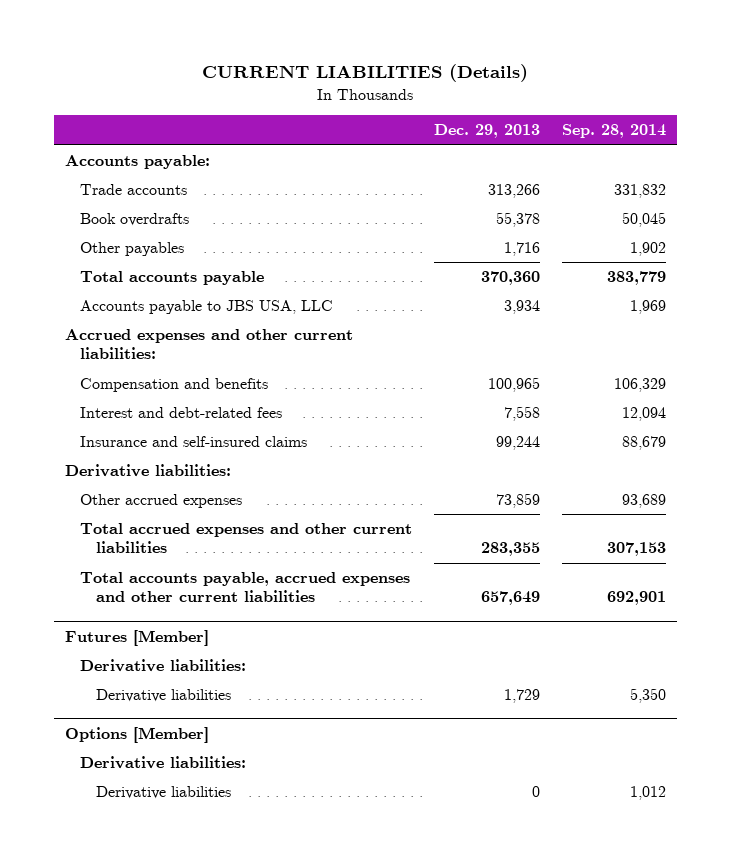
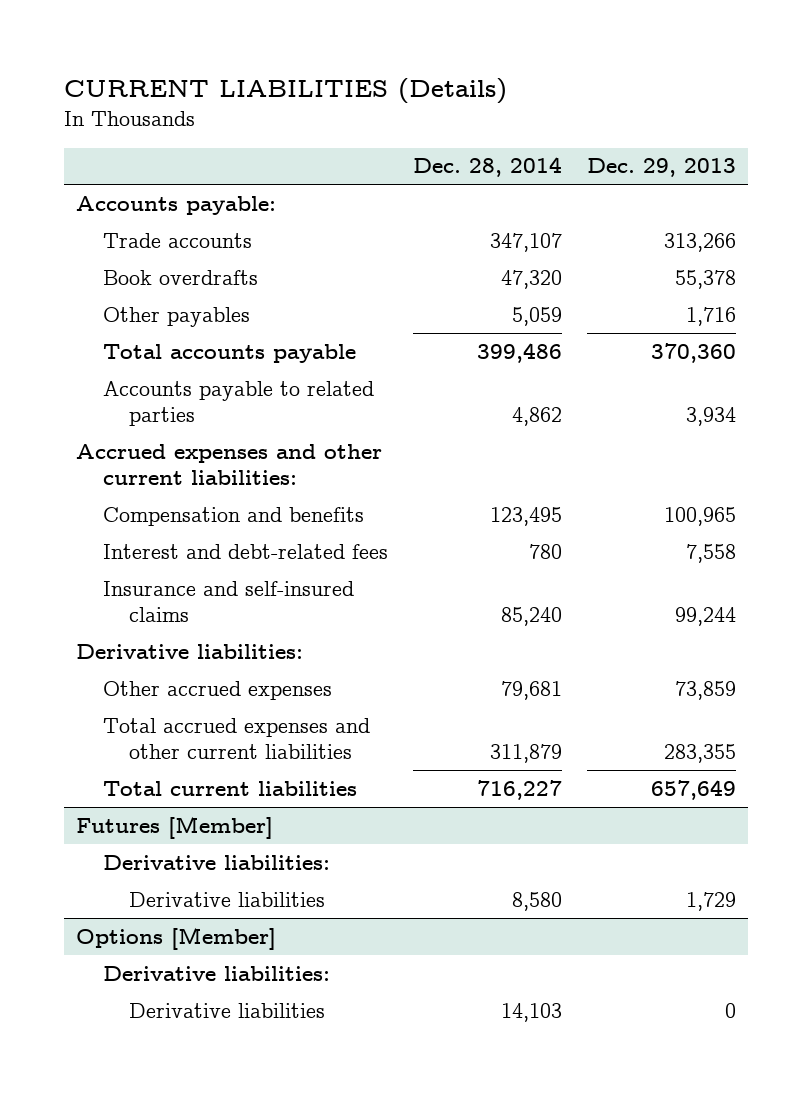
[562,124,667,139] Sep. 28, 2014 -> none
none -> [412,157,562,178] Dec. 28, 2014
[80,300,334,315] Accounts payable to JBS USA, LLC -> [102,380,374,426] Accounts payable to related parties
[80,572,411,603] Total accounts payable, accrued expenses and other current liabilities -> [102,780,357,796] Total current liabilities

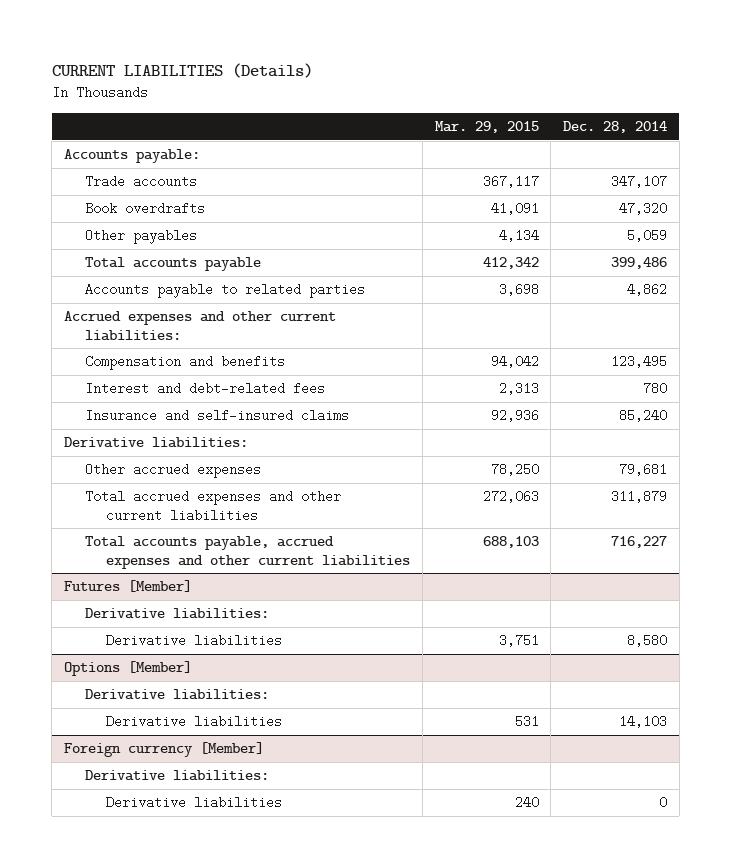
[586,158,736,178] Dec. 29, 2013 -> none
none -> [434,120,539,133] Mar. 29, 2015
[102,780,357,796] Total current liabilities -> [85,536,411,569] Total accounts payable, accrued expenses and other current liabilities
none -> [63,742,264,758] Foreign currency [Member]
none -> [85,770,270,782] Derivative liabilities:
none -> [106,796,283,810] Derivative liabilities

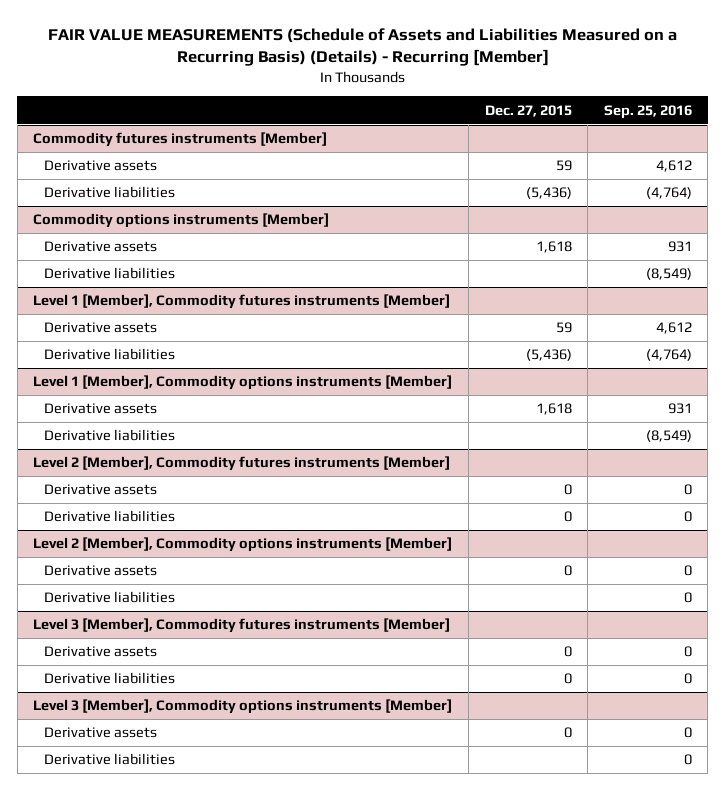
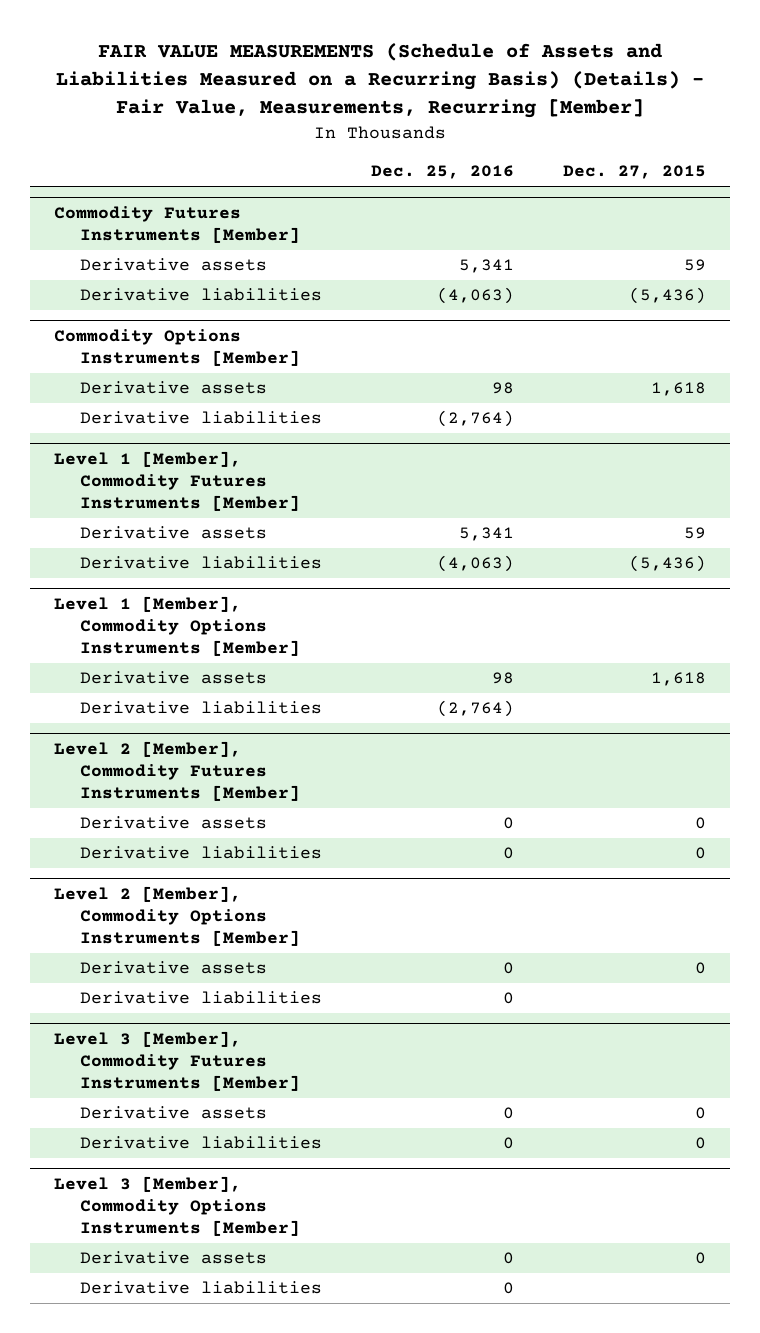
[47,27,677,67] FAIR VALUE MEASUREMENTS (Schedule of Assets and Liabilities Measured on a Recurring Basis) (Details) - Recurring [Member] -> [55,43,704,119] FAIR VALUE MEASUREMENTS (Schedule of Assets and Liabilities Measured on a Recurring Basis) (Details) - Fair Value, Measurements, Recurring [Member]
[603,104,692,119] Sep. 25, 2016 -> none
none -> [370,165,514,180] Dec. 25, 2016
[33,132,328,148] Commodity futures instruments [Member] -> [53,206,301,244] Commodity Futures Instruments [Member]
[33,213,330,229] Commodity options instruments [Member] -> [53,329,301,367] Commodity Options Instruments [Member]
[33,294,451,310] Level 1 [Member], Commodity futures instruments [Member] -> [53,451,301,511] Level 1 [Member], Commodity Futures Instruments [Member]
[33,375,453,391] Level 1 [Member], Commodity options instruments [Member] -> [53,596,301,656] Level 1 [Member], Commodity Options Instruments [Member]
[33,456,451,472] Level 2 [Member], Commodity futures instruments [Member] -> [53,741,301,801] Level 2 [Member], Commodity Futures Instruments [Member]
[33,537,453,553] Level 2 [Member], Commodity options instruments [Member] -> [53,886,301,946] Level 2 [Member], Commodity Options Instruments [Member]
[33,618,451,634] Level 3 [Member], Commodity futures instruments [Member] -> [53,1031,301,1091] Level 3 [Member], Commodity Futures Instruments [Member]
[33,699,453,715] Level 3 [Member], Commodity options instruments [Member] -> [53,1176,301,1236] Level 3 [Member], Commodity Options Instruments [Member]

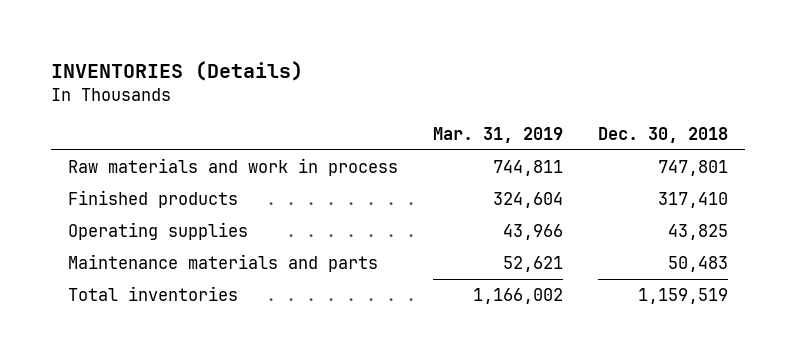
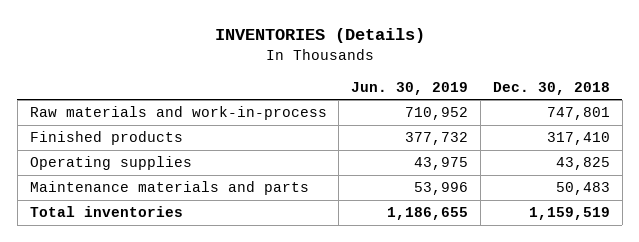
[433,127,564,144] Mar. 31, 2019 -> none
none -> [351,81,469,95] Jun. 30, 2019
[68,158,399,177] Raw materials and work in process -> [29,106,327,121] Raw materials and work-in-process

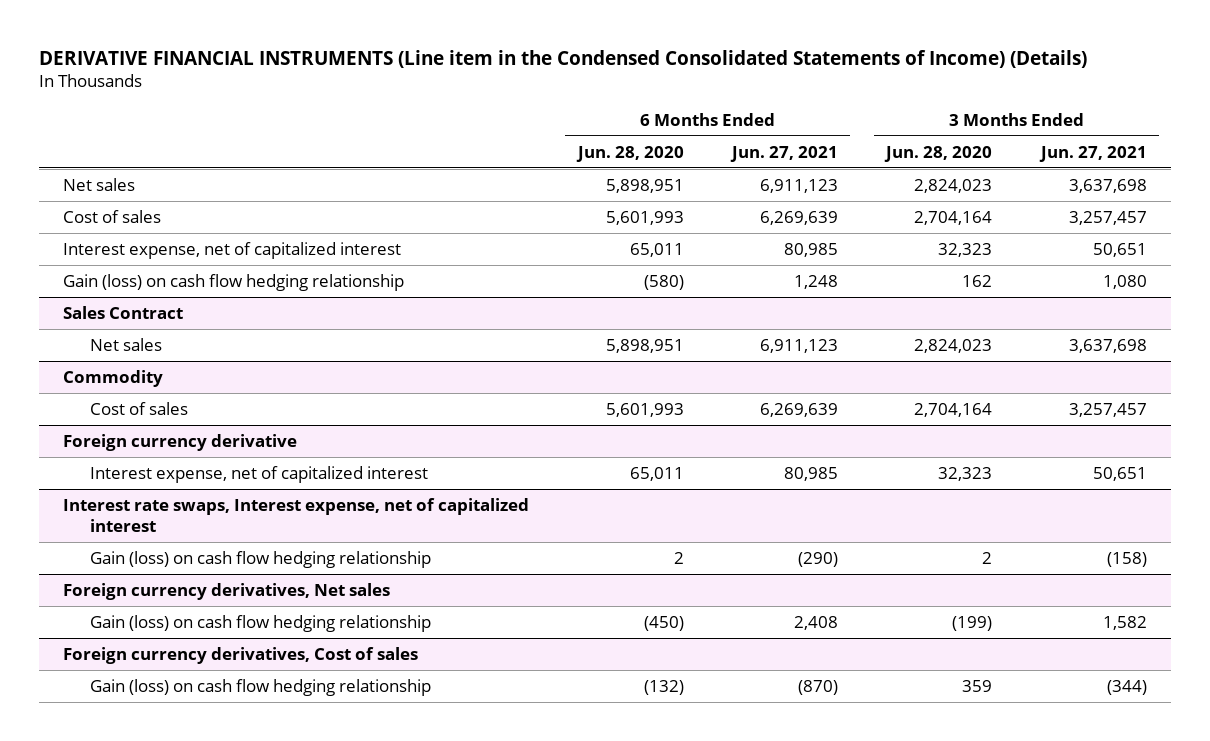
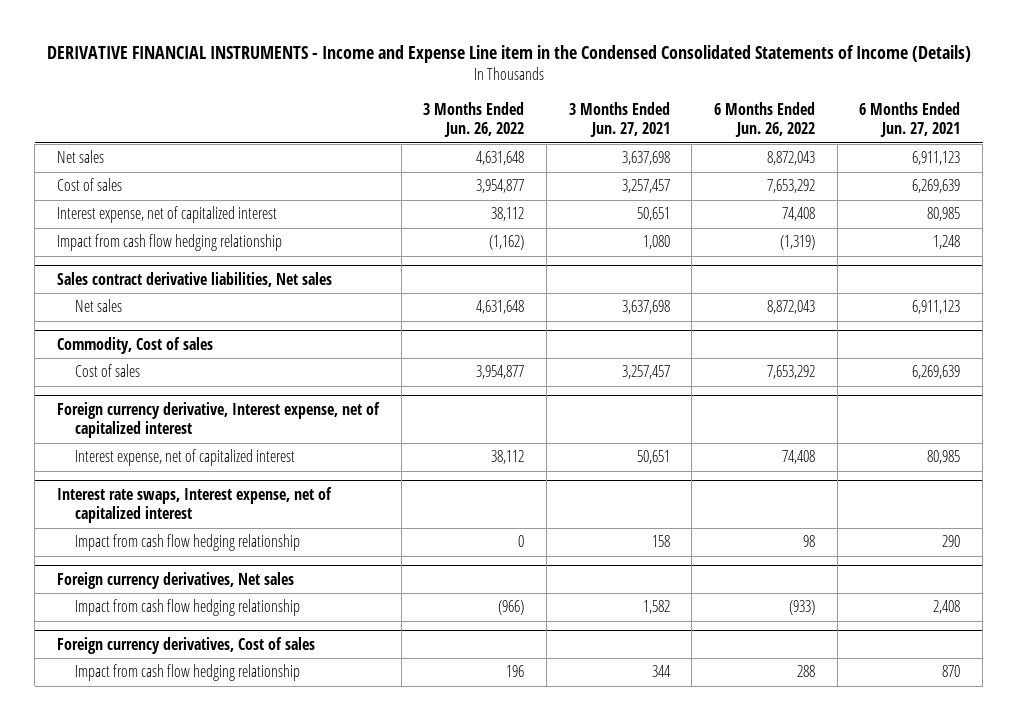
[38,49,1087,68] DERIVATIVE FINANCIAL INSTRUMENTS (Line item in the Condensed Consolidated Statements of Income) (Details) -> [46,44,971,63] DERIVATIVE FINANCIAL INSTRUMENTS - Income and Expense Line item in the Condensed Consolidated Statements of Income (Details)
[575,145,684,162] Jun. 28, 2020 -> none
[884,145,993,162] Jun. 28, 2020 -> none
none -> [423,102,525,138] 3 Months Ended Jun. 26, 2022
none -> [713,102,815,138] 6 Months Ended Jun. 26, 2022
[63,305,184,319] Sales Contract -> none
[63,273,405,291] Gain (loss) on cash flow hedging relationship -> [56,234,282,252] Impact from cash flow hedging relationship
none -> [56,272,332,288] Sales contract derivative liabilities, Net sales
[63,369,164,387] Commodity -> none
none -> [56,337,213,355] Commodity, Cost of sales
[63,433,298,451] Foreign currency derivative -> none
none -> [56,402,380,439] Foreign currency derivative, Interest expense, net of capitalized interest
[89,550,431,568] Gain (loss) on cash flow hedging relationship -> [74,534,300,552] Impact from cash flow hedging relationship
[797,551,838,567] (290) -> [942,535,961,548] 290
[1106,551,1147,567] (158) -> [651,535,670,548] 158
[89,614,431,632] Gain (loss) on cash flow hedging relationship -> [74,599,300,617] Impact from cash flow hedging relationship
[89,678,431,696] Gain (loss) on cash flow hedging relationship -> [74,664,300,682] Impact from cash flow hedging relationship
[797,679,838,695] (870) -> [942,665,961,678] 870
[1106,679,1147,695] (344) -> [651,665,671,678] 344

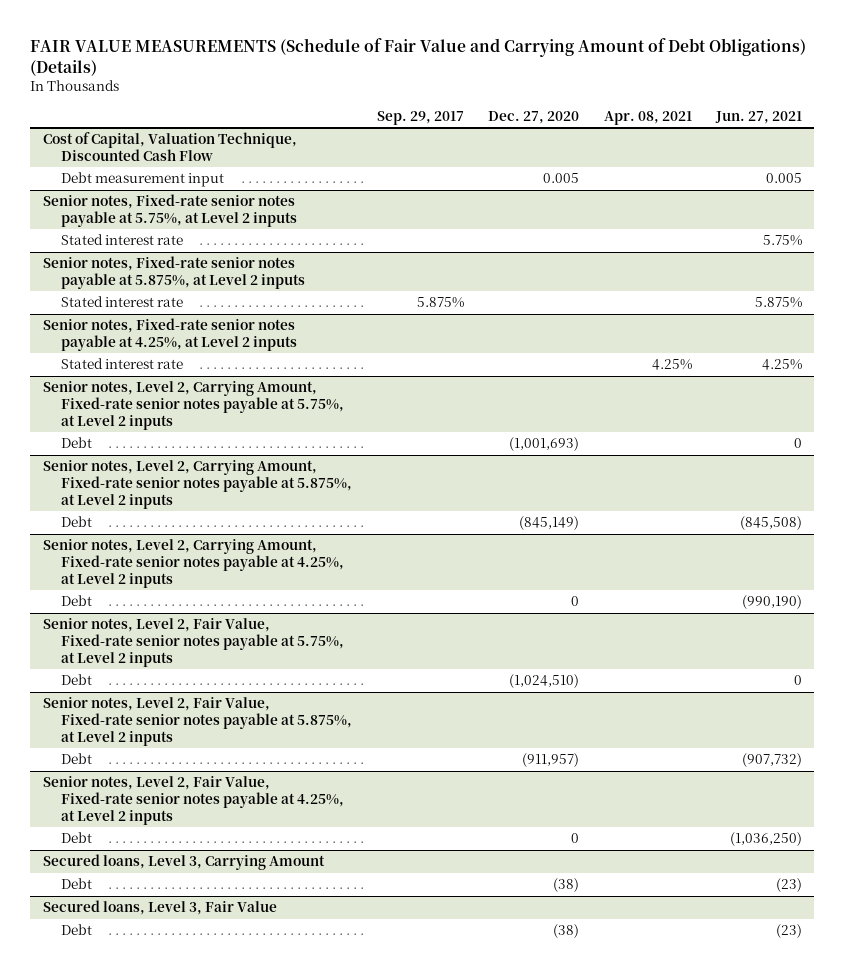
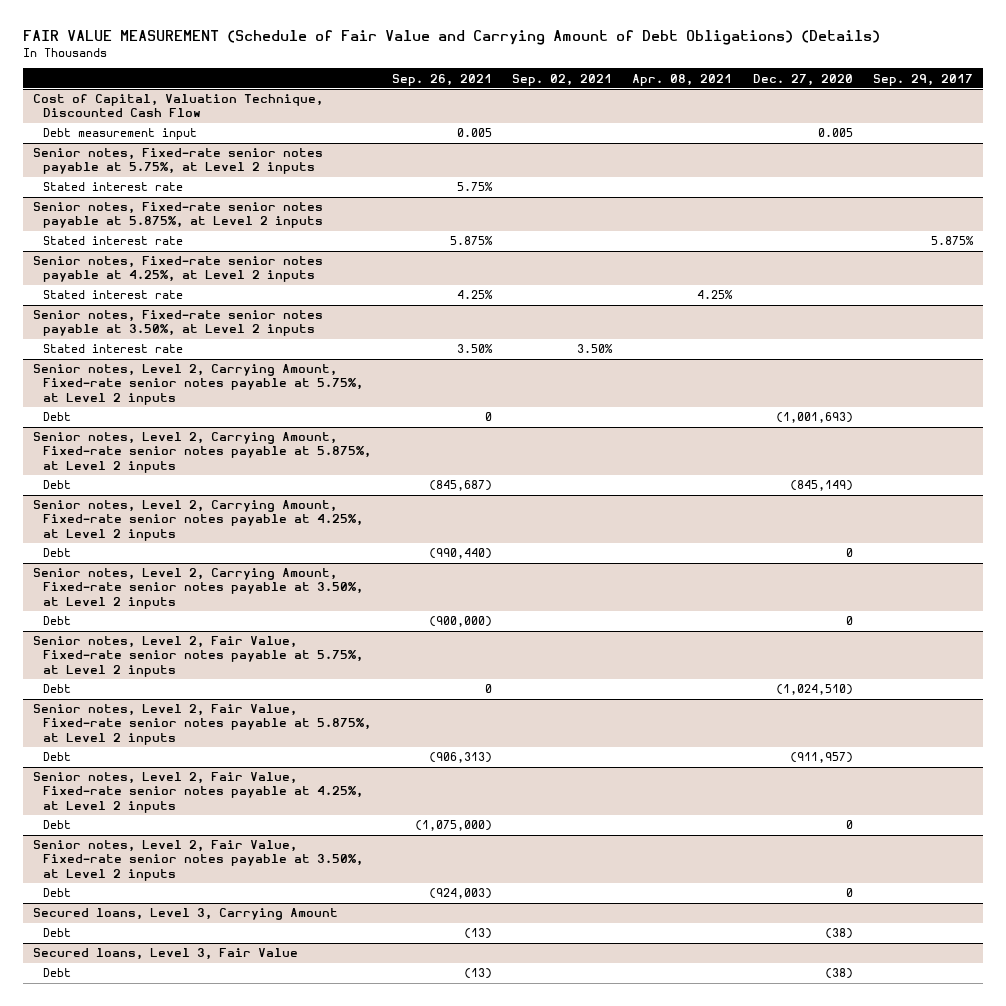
[30,37,807,76] FAIR VALUE MEASUREMENTS (Schedule of Fair Value and Carrying Amount of Debt Obligations) (Details) -> [22,29,880,45] FAIR VALUE MEASUREMENT (Schedule of Fair Value and Carrying Amount of Debt Obligations) (Details)
[715,110,803,124] Jun. 27, 2021 -> none
none -> [391,73,492,86] Sep. 26, 2021
none -> [512,73,613,86] Sep. 02, 2021
none -> [32,310,323,337] Senior notes, Fixed-rate senior notes payable at 3.50%, at Level 2 inputs
none -> [43,344,184,354] Stated interest rate
none -> [32,568,364,609] Senior notes, Level 2, Carrying Amount, Fixed-rate senior notes payable at 3.50%, at Level 2 inputs
none -> [43,616,72,626] Debt
none -> [32,840,364,881] Senior notes, Level 2, Fair Value, Fixed-rate senior notes payable at 3.50%, at Level 2 inputs
none -> [43,888,72,898] Debt

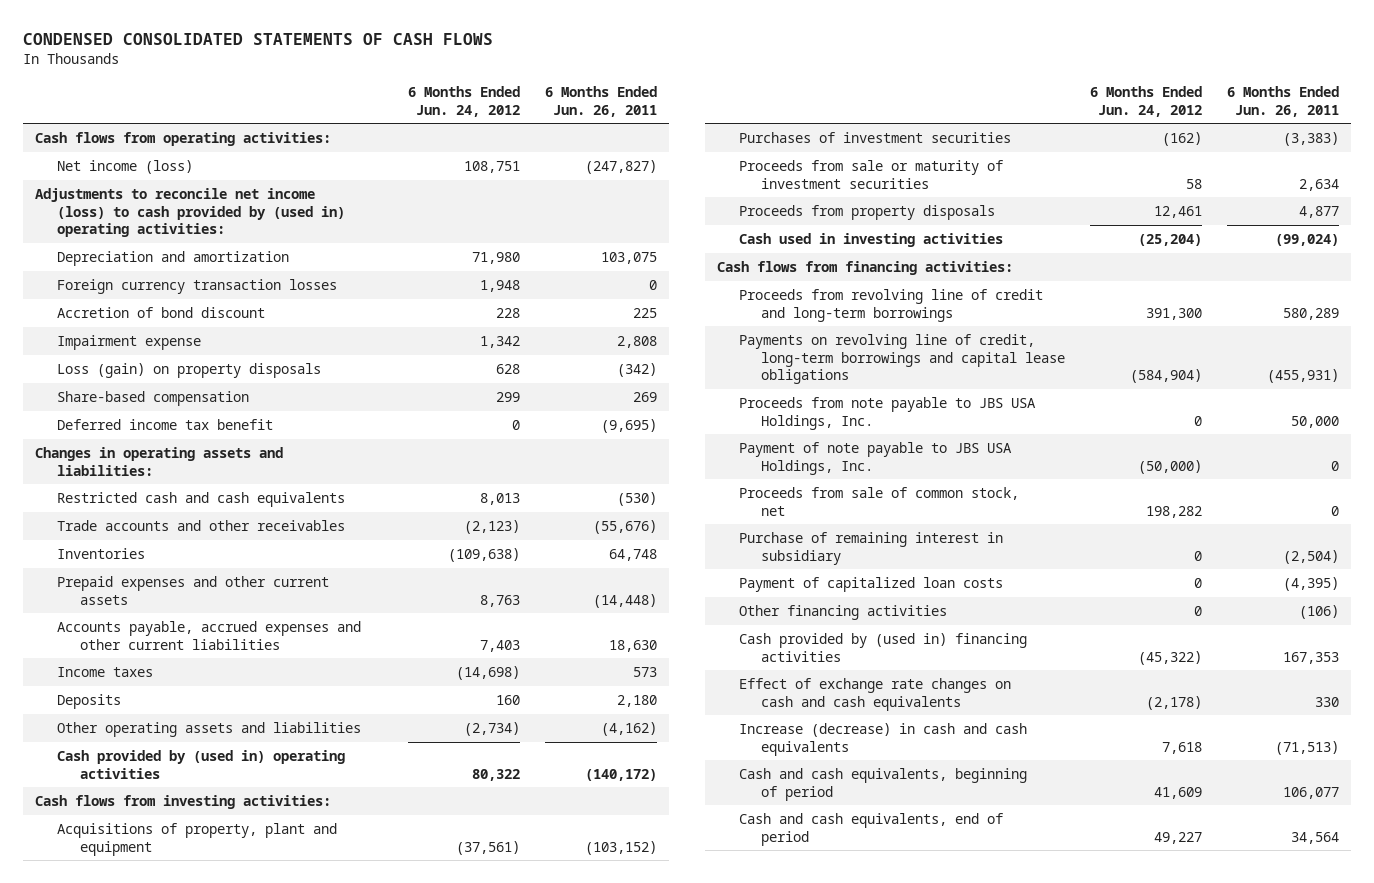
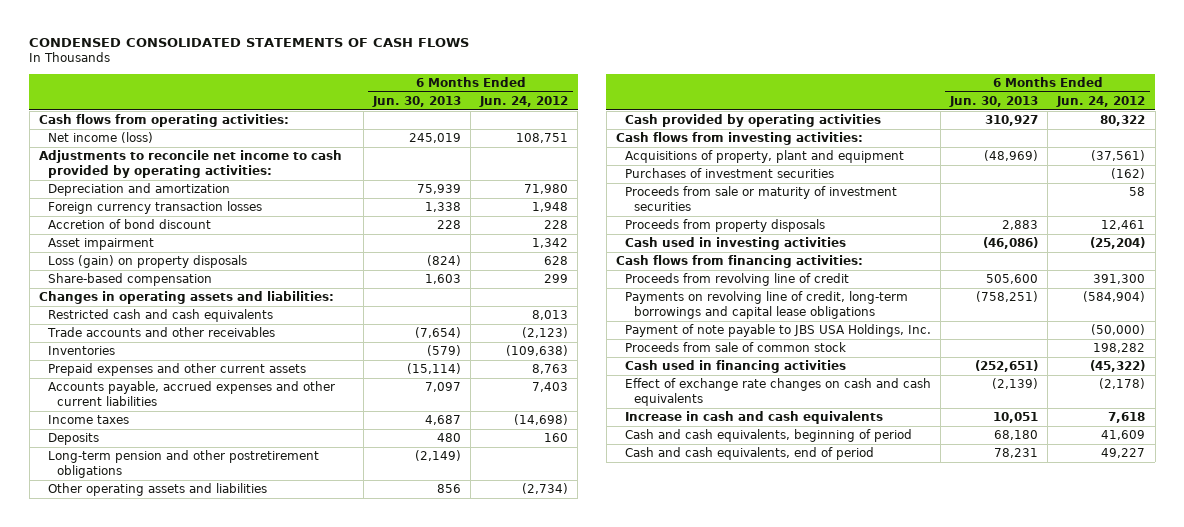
[544,85,657,117] 6 Months Ended Jun. 26, 2011 -> none
none -> [371,95,461,107] Jun. 30, 2013
[35,187,346,238] Adjustments to reconcile net income (loss) to cash provided by (used in) operating activities: -> [38,150,342,178] Adjustments to reconcile net income to cash provided by operating activities:
[57,334,202,350] Impairment expense -> [47,238,154,251] Asset impairment
[57,418,274,430] Deferred income tax benefit -> none
none -> [47,450,319,478] Long-term pension and other postretirement obligations
[57,749,346,779] Cash provided by (used in) operating activities -> [625,114,882,128] Cash provided by operating activities
[739,288,1044,322] Proceeds from revolving line of credit and long-term borrowings -> [625,273,850,287] Proceeds from revolving line of credit
[739,396,1037,430] Proceeds from note payable to JBS USA Holdings, Inc. -> none
[739,531,1004,565] Purchase of remaining interest in subsidiary -> none
[739,576,1004,592] Payment of capitalized loan costs -> none
[739,604,948,620] Other financing activities -> none
[739,486,1020,516] Proceeds from sale of common stock, net -> [625,342,847,353] Proceeds from sale of common stock
[739,632,1028,662] Cash provided by (used in) financing activities -> [625,360,847,374] Cash used in financing activities
[739,722,1028,756] Increase (decrease) in cash and cash equivalents -> [625,411,884,425] Increase in cash and cash equivalents

